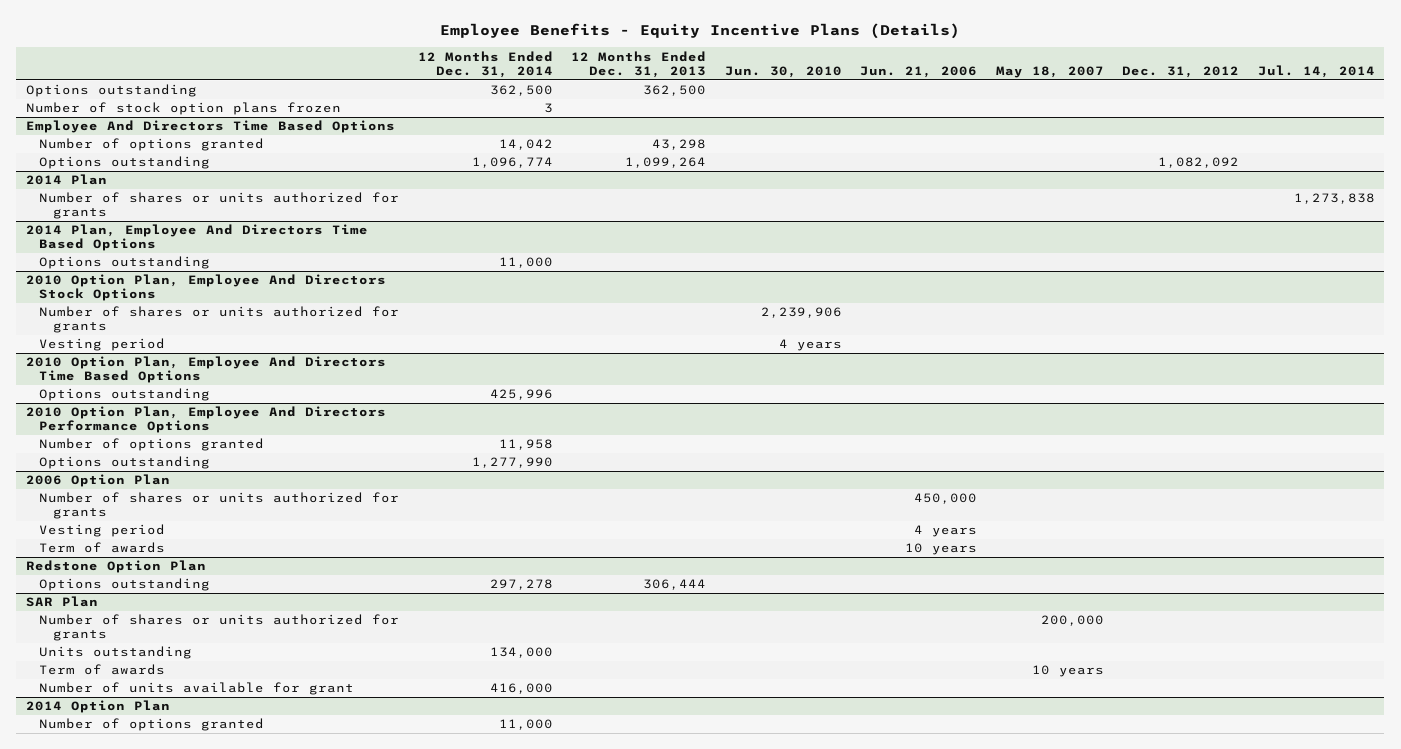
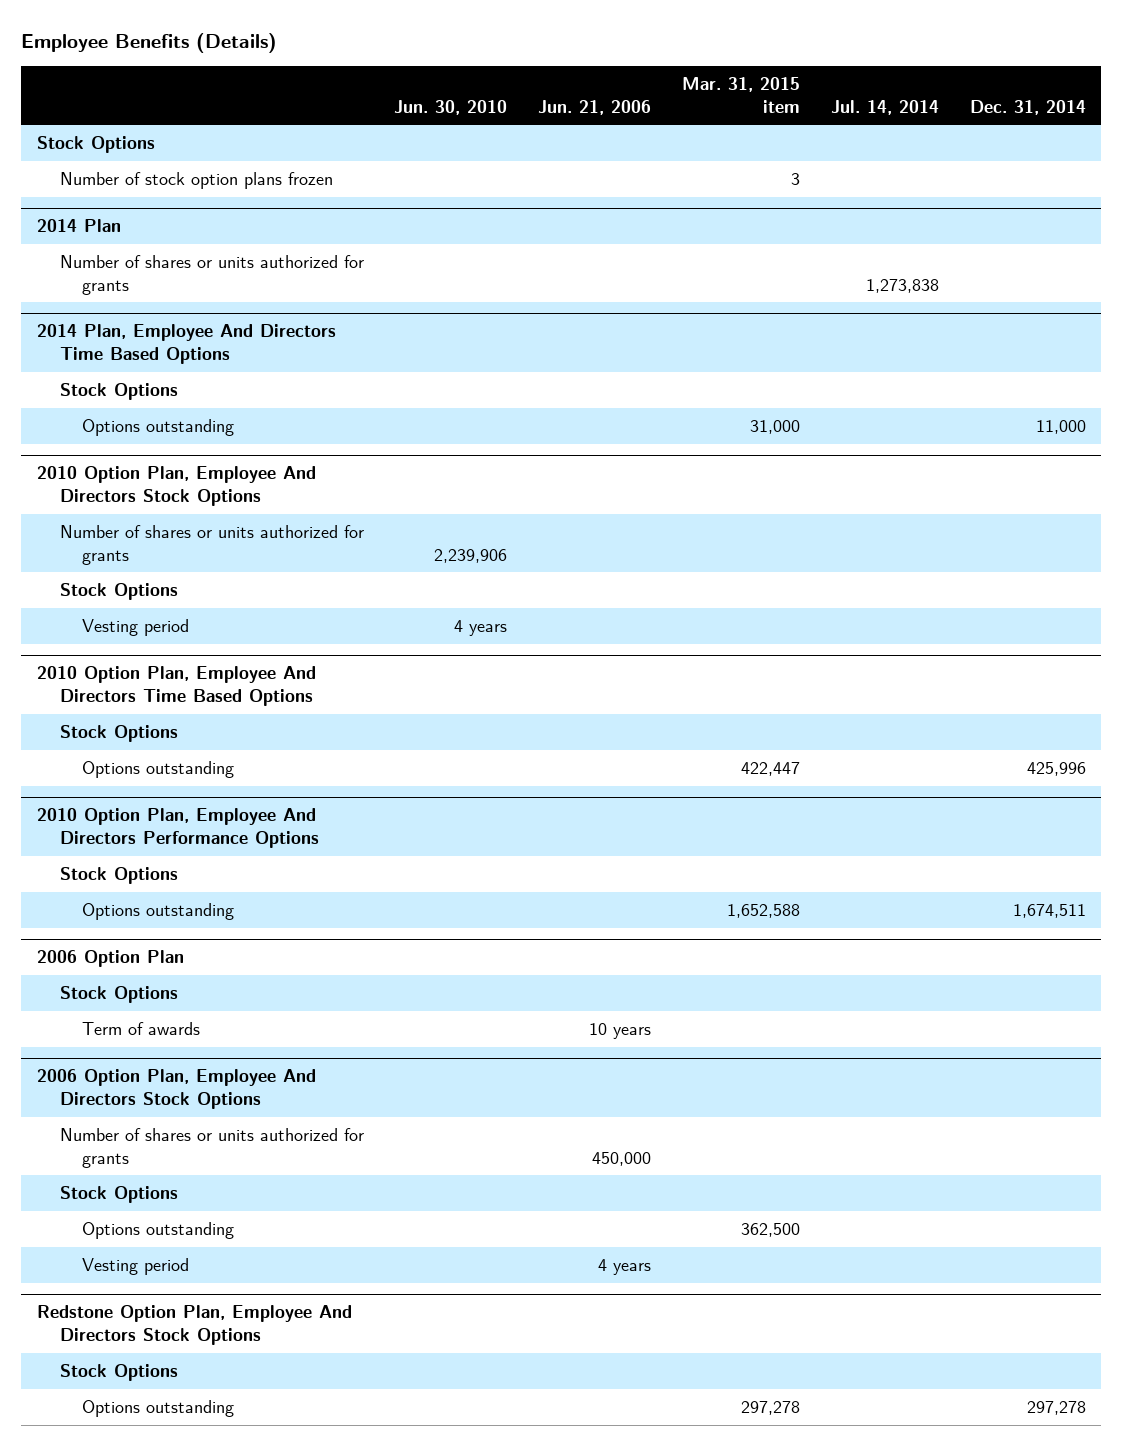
[440,23,961,40] Employee Benefits - Equity Incentive Plans (Details) -> [21,33,278,54] Employee Benefits (Details)
[417,50,553,78] 12 Months Ended Dec. 31, 2014 -> none
[571,50,707,78] 12 Months Ended Dec. 31, 2013 -> none
[995,65,1104,78] May 18, 2007 -> none
[1122,65,1240,78] Dec. 31, 2012 -> none
none -> [682,77,801,113] Mar. 31, 2015 item
none -> [969,99,1086,115] Dec. 31, 2014
[25,84,197,98] Options outstanding -> none
none -> [36,136,155,154] Stock Options
[25,120,395,134] Employee And Directors Time Based Options -> none
[39,138,265,152] Number of options granted -> none
[39,156,211,170] Options outstanding -> none
none -> [59,383,178,401] Stock Options
none -> [59,583,178,601] Stock Options
none -> [59,725,178,743] Stock Options
[39,438,265,452] Number of options granted -> none
none -> [59,867,178,885] Stock Options
[39,492,400,520] Number of shares or units authorized for grants -> none
[39,524,166,538] Vesting period -> none
none -> [59,986,178,1004] Stock Options
none -> [36,1069,316,1109] 2006 Option Plan, Employee And Directors Stock Options
none -> [59,1128,364,1168] Number of shares or units authorized for grants
none -> [59,1186,178,1204] Stock Options
none -> [82,1222,235,1240] Options outstanding
none -> [82,1258,190,1276] Vesting period
[25,560,206,574] Redstone Option Plan -> [36,1305,352,1345] Redstone Option Plan, Employee And Directors Stock Options
none -> [59,1364,178,1382] Stock Options
[25,596,98,608] SAR Plan -> none
[39,614,400,642] Number of shares or units authorized for grants -> none
[39,646,193,660] Units outstanding -> none
[39,664,166,676] Term of awards -> none
[39,682,355,696] Number of units available for grant -> none
[25,700,170,714] 2014 Option Plan -> none
[39,718,265,732] Number of options granted -> none

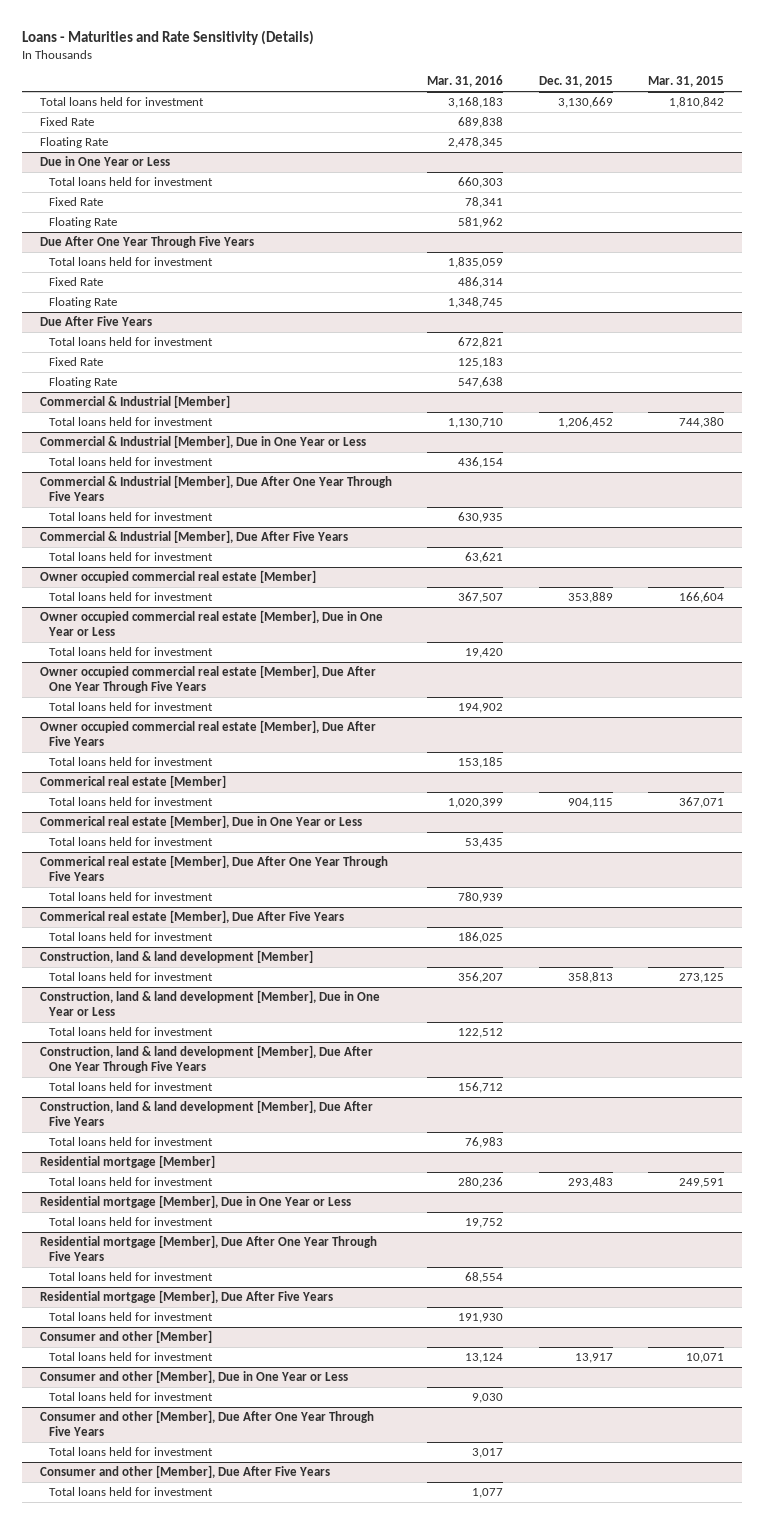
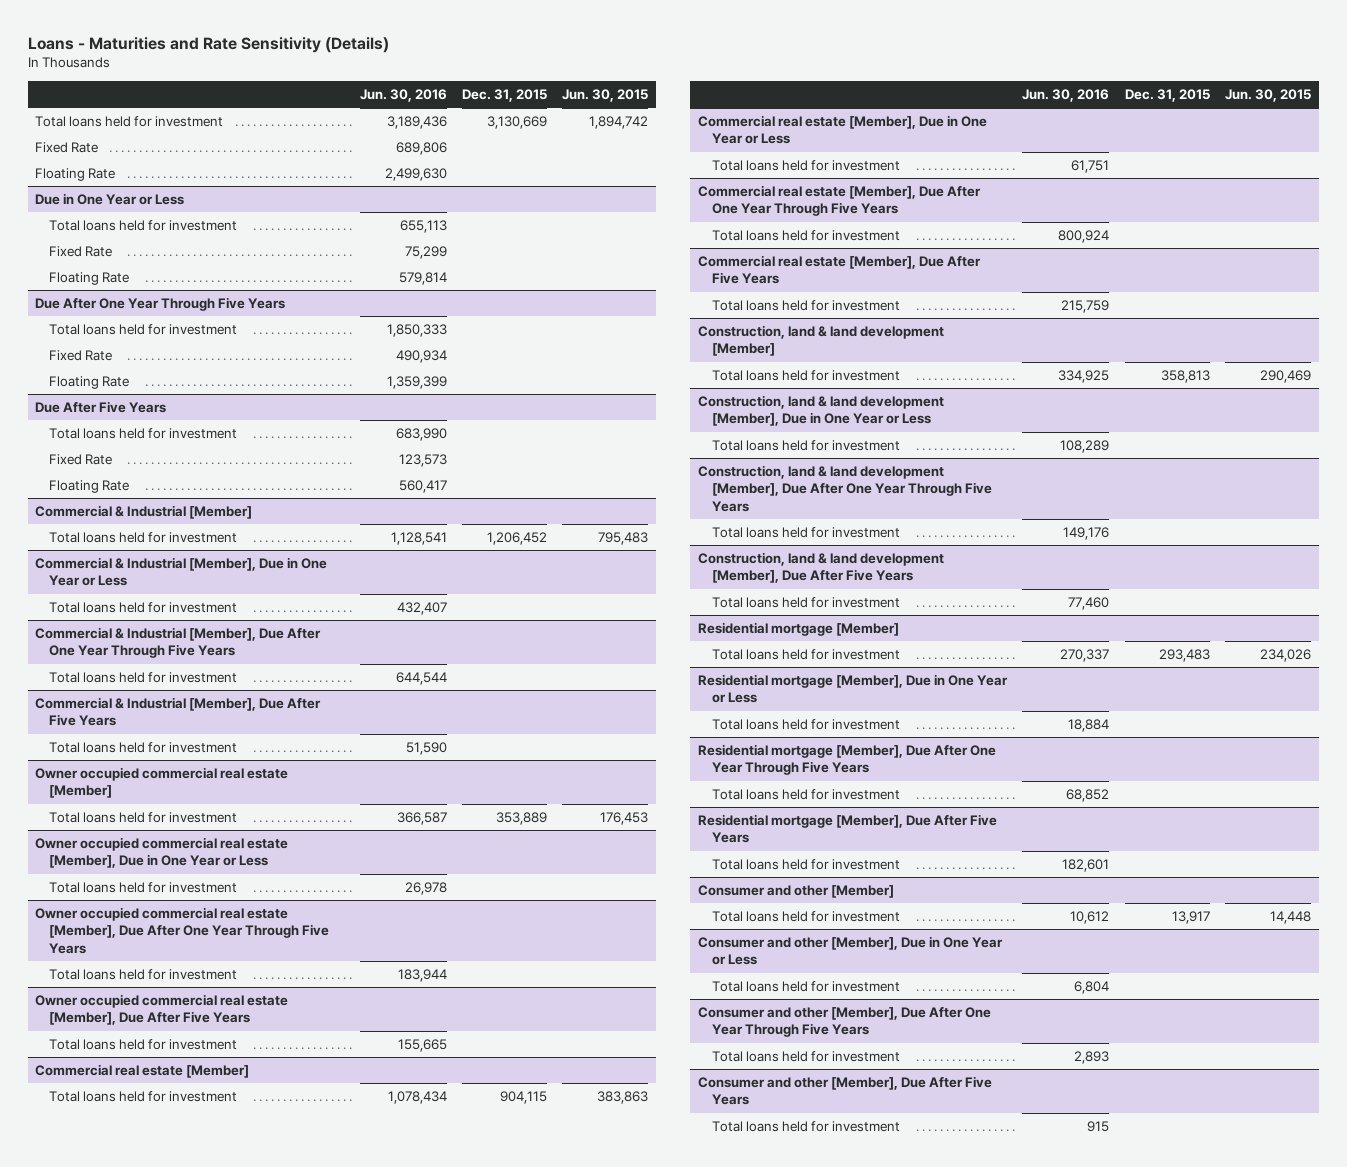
[427,75,504,88] Mar. 31, 2016 -> none
[648,76,725,88] Mar. 31, 2015 -> none
none -> [359,89,447,103] Jun. 30, 2016
none -> [562,89,649,103] Jun. 30, 2015
[39,775,226,789] Commerical real estate [Member] -> [35,1064,250,1079] Commercial real estate [Member]
[39,815,362,829] Commerical real estate [Member], Due in One Year or Less -> [698,115,988,145] Commercial real estate [Member], Due in One Year or Less
[39,855,388,882] Commerical real estate [Member], Due After One Year Through Five Years -> [698,185,982,217] Commercial real estate [Member], Due After One Year Through Five Years
[39,910,344,924] Commerical real estate [Member], Due After Five Years -> [698,255,982,285] Commercial real estate [Member], Due After Five Years

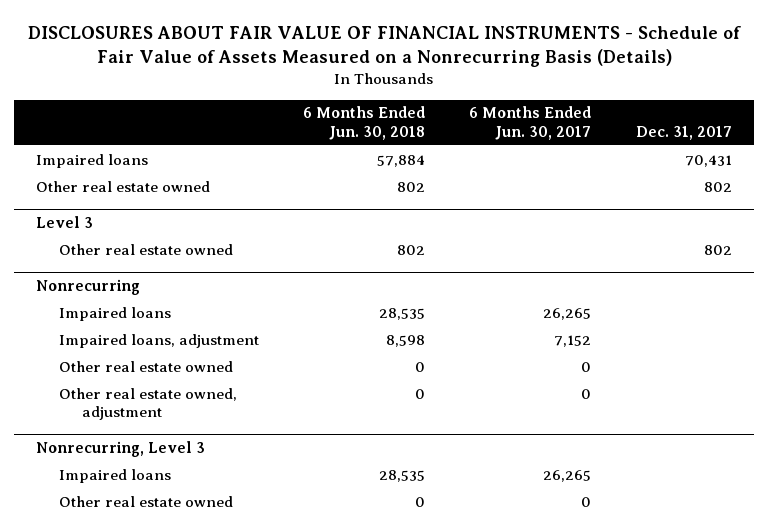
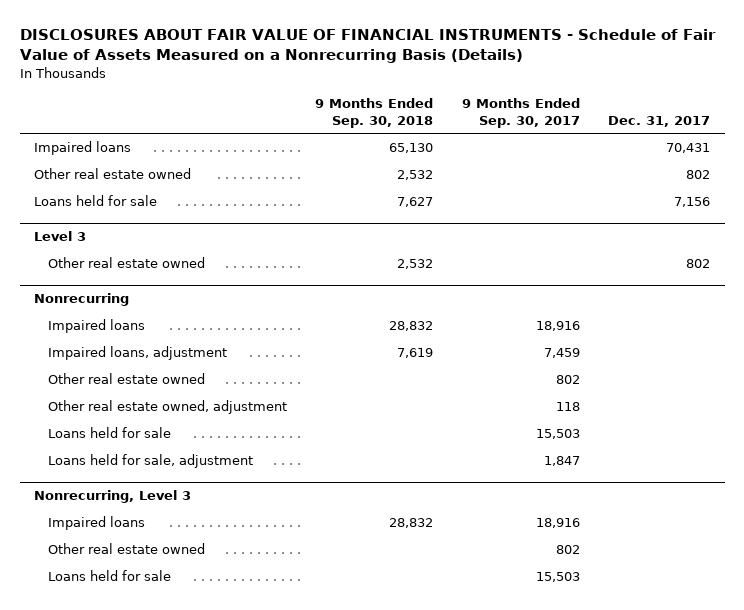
[303,106,426,140] 6 Months Ended Jun. 30, 2018 -> none
[469,106,592,140] 6 Months Ended Jun. 30, 2017 -> none
none -> [315,98,434,128] 9 Months Ended Sep. 30, 2018
none -> [461,98,580,128] 9 Months Ended Sep. 30, 2017
none -> [34,194,158,206] Loans held for sale
none -> [47,426,171,438] Loans held for sale
none -> [47,453,253,468] Loans held for sale, adjustment
none -> [47,569,171,581] Loans held for sale

